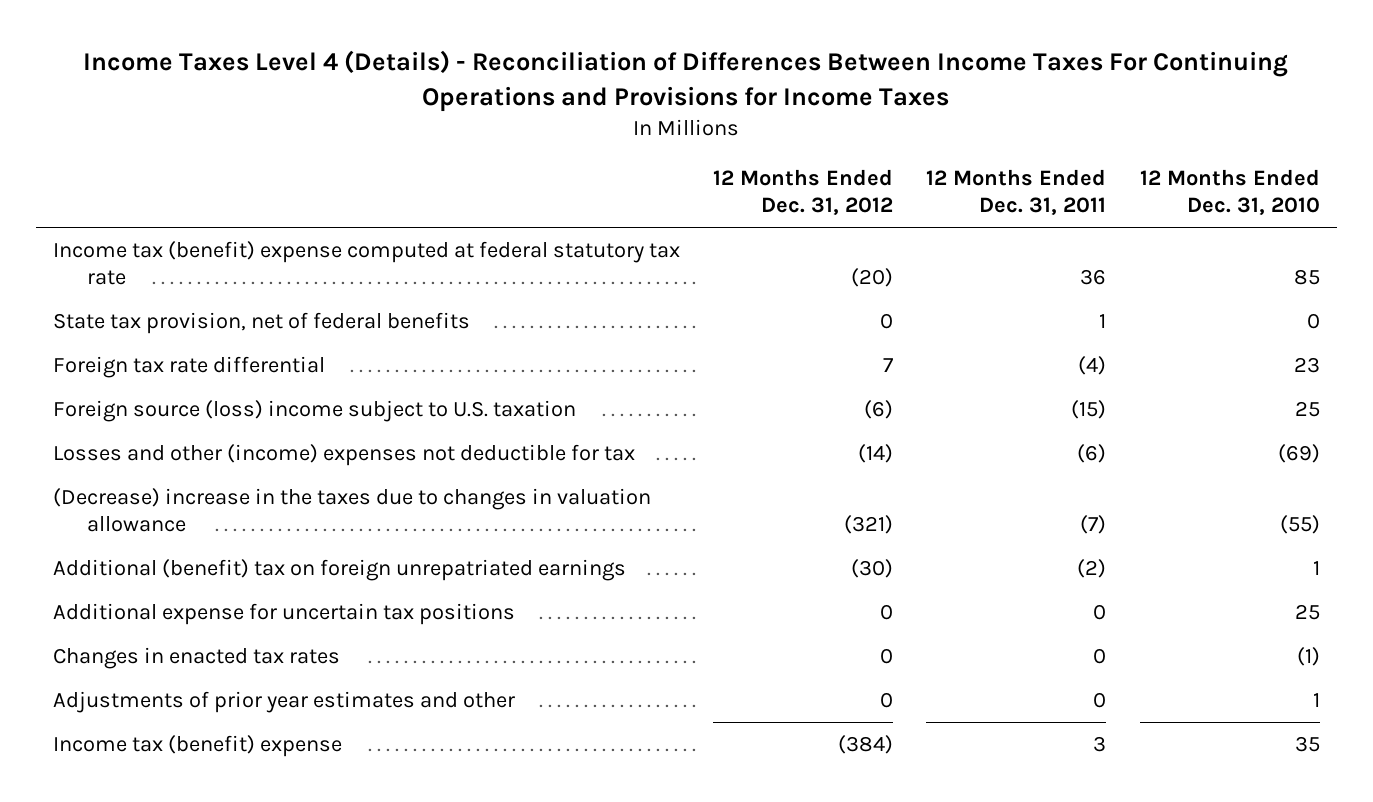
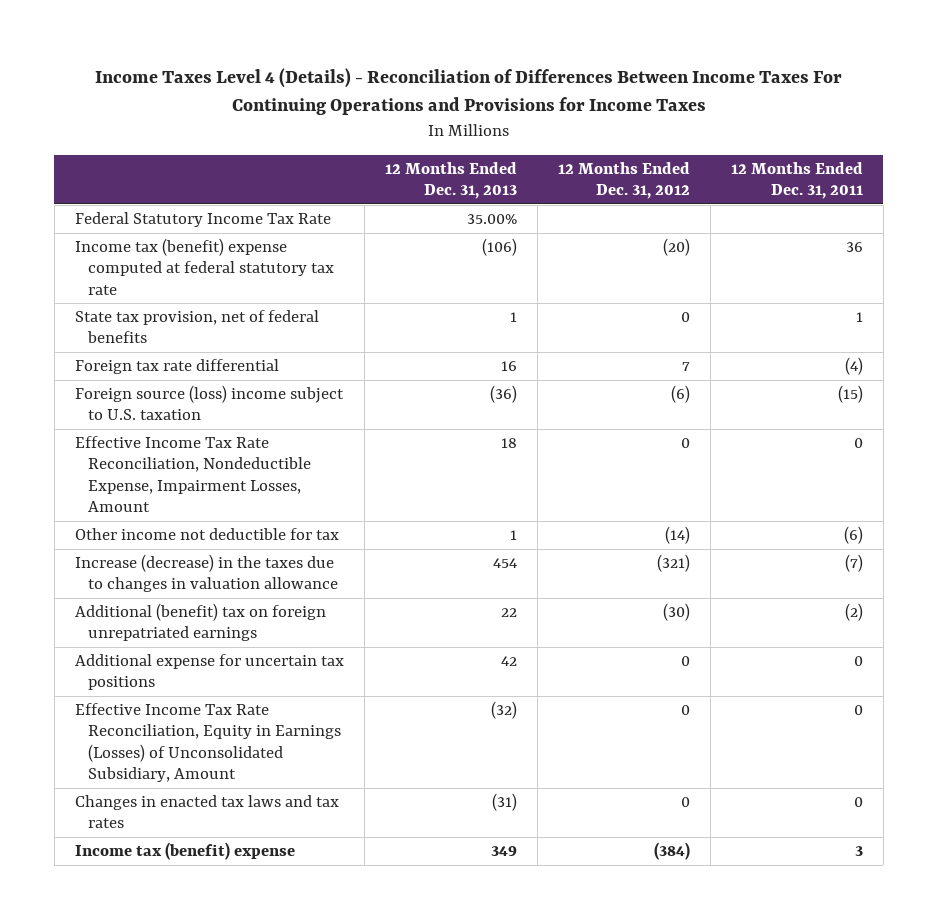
[1139,169,1320,216] 12 Months Ended Dec. 31, 2010 -> none
none -> [384,161,517,200] 12 Months Ended Dec. 31, 2013
none -> [74,212,331,228] Federal Statutory Income Tax Rate
none -> [74,436,312,513] Effective Income Tax Rate Reconciliation, Nondeductible Expense, Impairment Losses, Amount
[52,443,635,466] Losses and other (income) expenses not deductible for tax -> [74,528,339,541] Other income not deductible for tax
[52,487,651,532] (Decrease) increase in the taxes due to changes in valuation allowance -> [74,554,339,593] Increase (decrease) in the taxes due to changes in valuation allowance
[52,690,515,713] Adjustments of prior year estimates and other -> none
none -> [74,703,342,783] Effective Income Tax Rate Reconciliation, Equity in Earnings (Losses) of Unconsolidated Subsidiary, Amount
[52,646,340,669] Changes in enacted tax rates -> [74,795,339,829] Changes in enacted tax laws and tax rates

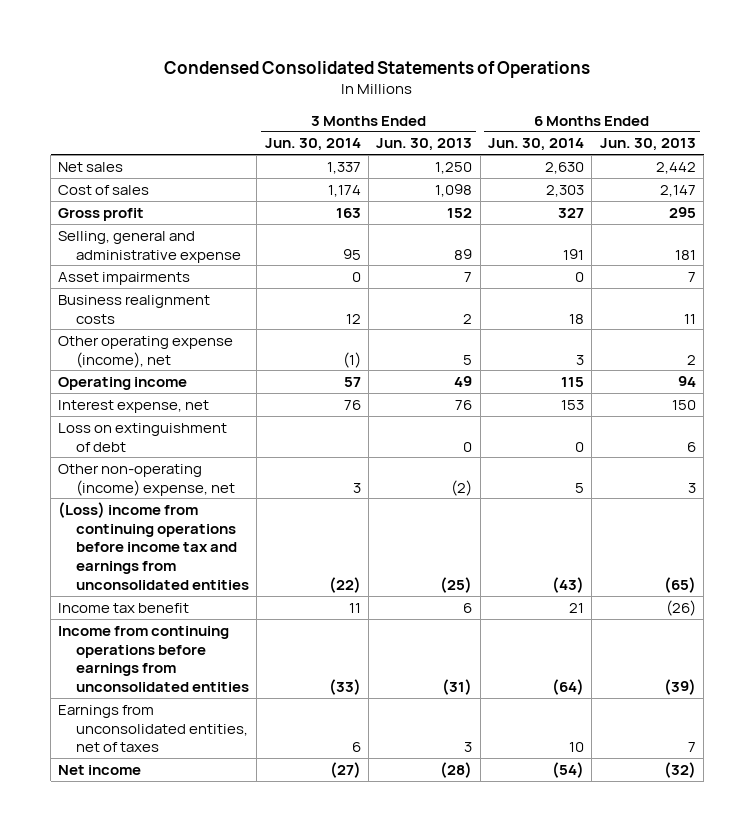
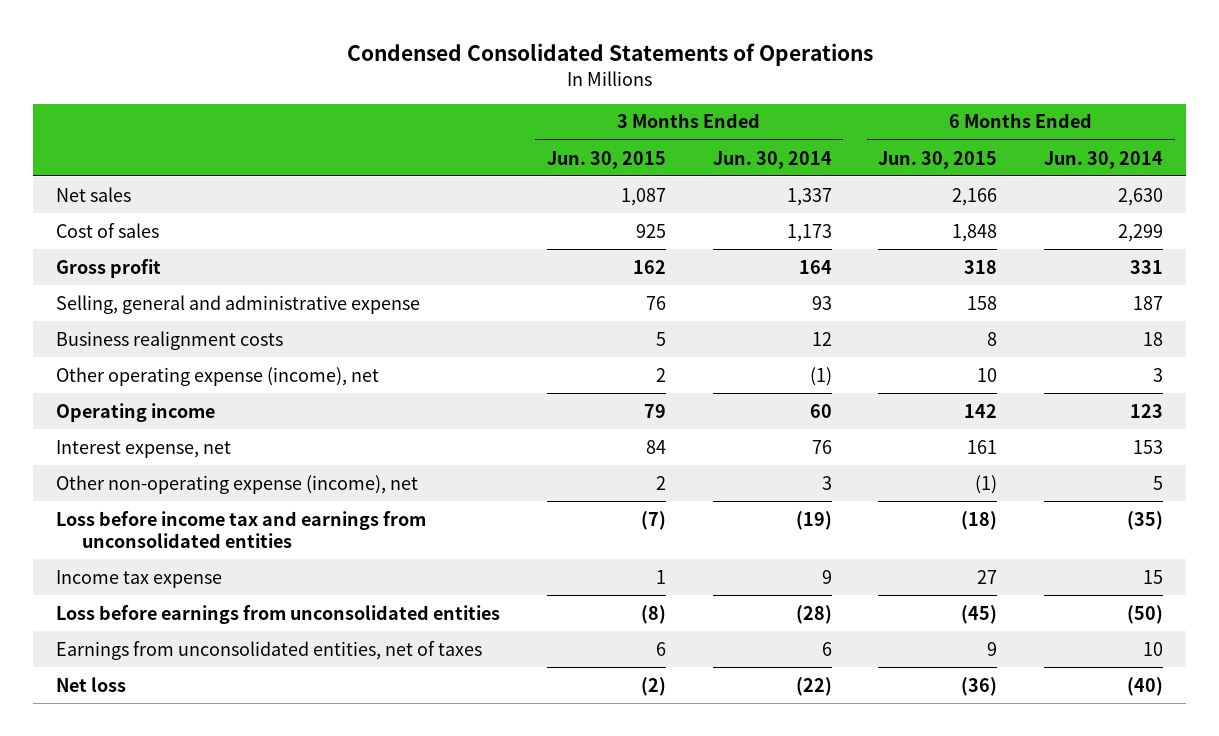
[376,138,473,152] Jun. 30, 2013 -> none
[599,138,696,152] Jun. 30, 2013 -> none
none -> [546,150,666,169] Jun. 30, 2015
none -> [878,150,998,169] Jun. 30, 2015
[58,271,191,285] Asset impairments -> none
[327,184,361,197] 1,174 -> [786,223,832,242] 1,173
[546,184,585,197] 2,303 -> [1118,223,1164,242] 2,299
[335,207,361,218] 163 -> [798,259,832,274] 164
[558,207,585,218] 327 -> [1130,259,1164,274] 331
[342,248,361,260] 95 -> [811,295,832,310] 93
[563,248,585,260] 191 -> [1133,295,1164,310] 187
[343,376,361,387] 57 -> [809,403,832,418] 60
[561,376,585,387] 115 -> [1130,403,1164,418] 123
[58,422,228,452] Loss on extinguishment of debt -> none
[58,463,236,496] Other non-operating (income) expense, net -> [56,474,419,494] Other non-operating expense (income), net
[58,501,250,590] (Loss) income from continuing operations before income tax and earnings from unconsolidated entities -> [56,510,427,548] Loss before income tax and earnings from unconsolidated entities
[328,576,361,593] (22) -> [795,510,832,530] (19)
[552,576,585,593] (43) -> [1127,510,1164,530] (35)
[58,602,190,613] Income tax benefit -> [56,569,223,588] Income tax expense
[348,602,361,613] 11 -> [821,569,832,584] 9
[569,602,585,613] 21 -> [1143,569,1164,584] 15
[58,625,250,693] Income from continuing operations before earnings from unconsolidated entities -> [56,604,501,624] Loss before earnings from unconsolidated entities
[328,679,361,696] (33) -> [795,604,832,624] (28)
[552,679,585,696] (64) -> [1127,604,1164,624] (50)
[58,764,142,775] Net income -> [56,676,127,692] Net loss
[329,761,361,778] (27) -> [795,676,832,696] (22)
[552,761,585,778] (54) -> [1127,676,1164,696] (40)

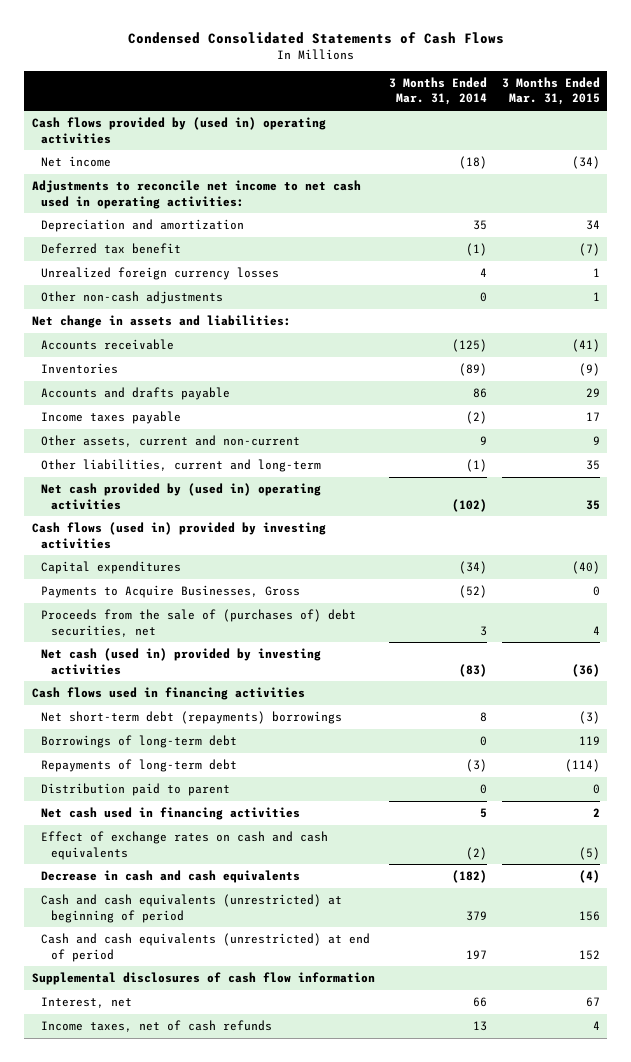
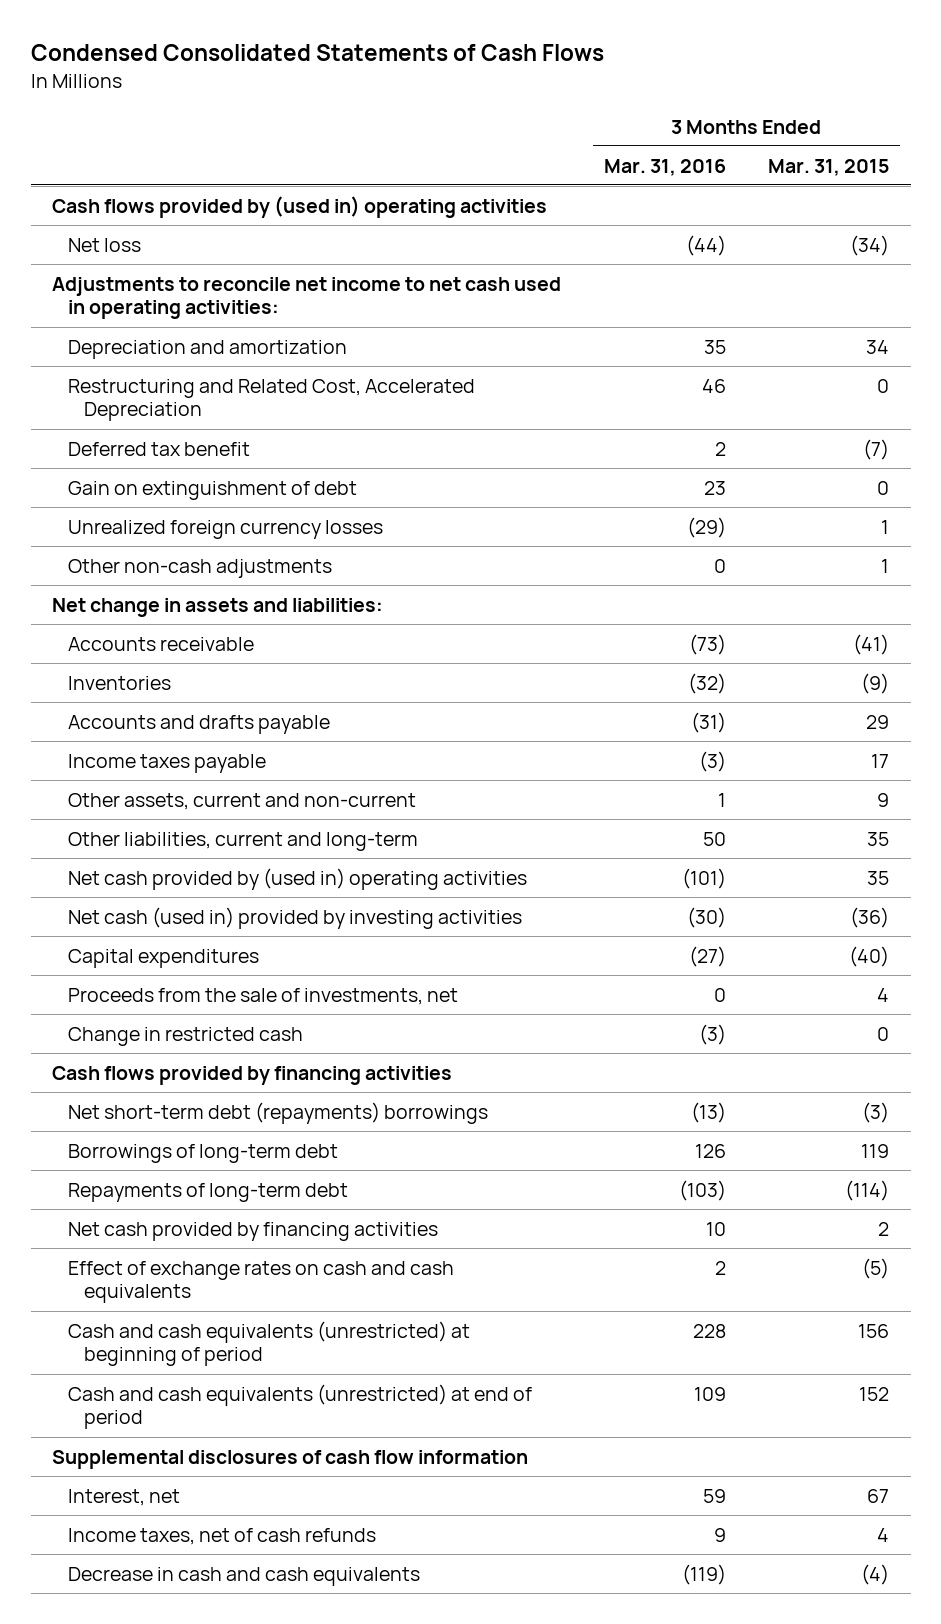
[389,77,488,106] 3 Months Ended Mar. 31, 2014 -> none
none -> [603,158,726,176] Mar. 31, 2016
[41,156,112,168] Net income -> [68,237,142,252] Net loss
none -> [68,378,476,422] Restructuring and Related Cost, Accelerated Depreciation
none -> [68,480,358,500] Gain on extinguishment of debt
[31,522,326,549] Cash flows (used in) provided by investing activities -> none
[41,585,301,599] Payments to Acquire Businesses, Gross -> none
[41,609,357,637] Proceeds from the sale of (purchases of) debt securities, net -> none
[41,561,182,575] Capital expenditures -> [68,948,260,968] Capital expenditures
none -> [68,987,459,1005] Proceeds from the sale of investments, net
none -> [68,1026,304,1046] Change in restricted cash
[31,687,305,701] Cash flows used in financing activities -> [52,1065,453,1085] Cash flows provided by financing activities
[41,783,231,797] Distribution paid to parent -> none
[41,807,301,821] Net cash used in financing activities -> [68,1221,439,1241] Net cash provided by financing activities
[41,870,301,884] Decrease in cash and cash equivalents -> [68,1566,421,1586] Decrease in cash and cash equivalents

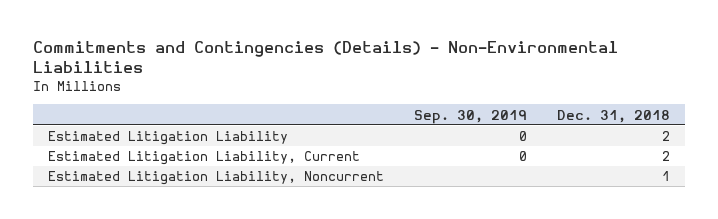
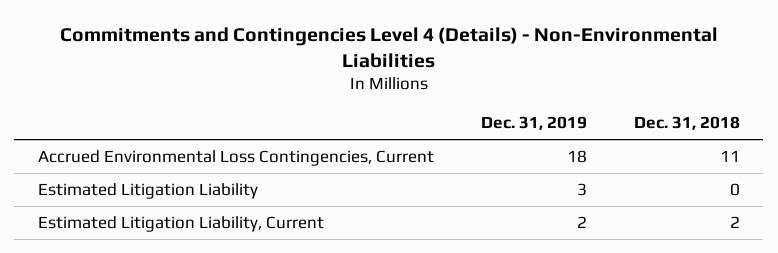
[32,40,618,74] Commitments and Contingencies (Details) - Non-Environmental Liabilities -> [59,26,718,68] Commitments and Contingencies Level 4 (Details) - Non-Environmental Liabilities
[413,109,527,124] Sep. 30, 2019 -> none
none -> [480,116,587,131] Dec. 31, 2019
none -> [37,150,434,167] Accrued Environmental Loss Contingencies, Current
[662,131,671,142] 2 -> [729,183,740,197] 0
[47,171,384,186] Estimated Litigation Liability, Noncurrent -> none

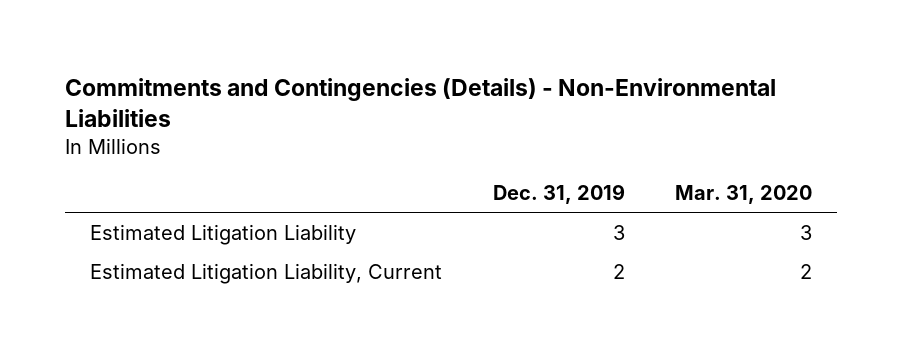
[59,26,718,68] Commitments and Contingencies Level 4 (Details) - Non-Environmental Liabilities -> [65,78,777,127] Commitments and Contingencies (Details) - Non-Environmental Liabilities
[633,116,740,131] Dec. 31, 2018 -> none
none -> [674,185,812,205] Mar. 31, 2020
[37,150,434,167] Accrued Environmental Loss Contingencies, Current -> none

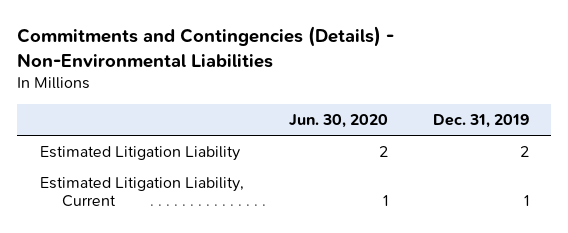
[674,185,812,205] Mar. 31, 2020 -> none
none -> [288,114,388,129] Jun. 30, 2020
[612,224,625,240] 3 -> [519,145,529,157] 2
[612,263,625,279] 2 -> [523,195,529,207] 1

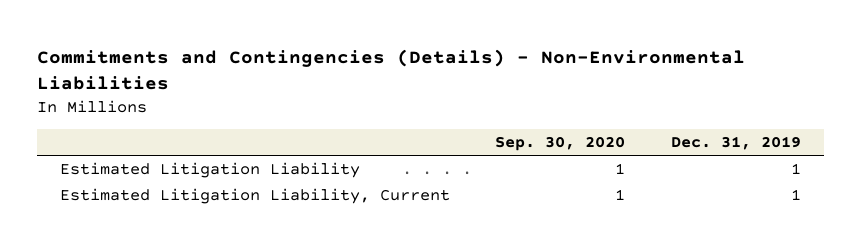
[288,114,388,129] Jun. 30, 2020 -> none
none -> [495,135,626,151] Sep. 30, 2020
[519,145,529,157] 2 -> [790,163,801,175] 1

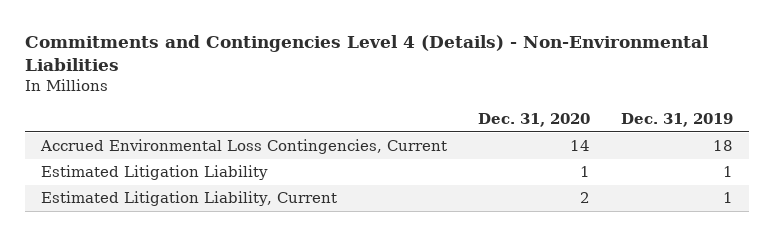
[36,48,745,91] Commitments and Contingencies (Details) - Non-Environmental Liabilities -> [25,35,710,72] Commitments and Contingencies Level 4 (Details) - Non-Environmental Liabilities
[495,135,626,151] Sep. 30, 2020 -> none
none -> [478,113,591,128] Dec. 31, 2020
none -> [40,139,448,155] Accrued Environmental Loss Contingencies, Current

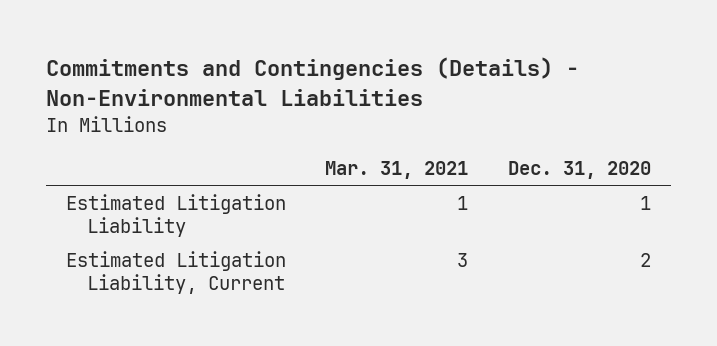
[25,35,710,72] Commitments and Contingencies Level 4 (Details) - Non-Environmental Liabilities -> [46,57,580,106] Commitments and Contingencies (Details) - Non-Environmental Liabilities
[621,113,734,128] Dec. 31, 2019 -> none
none -> [325,161,469,180] Mar. 31, 2021
[40,139,448,155] Accrued Environmental Loss Contingencies, Current -> none

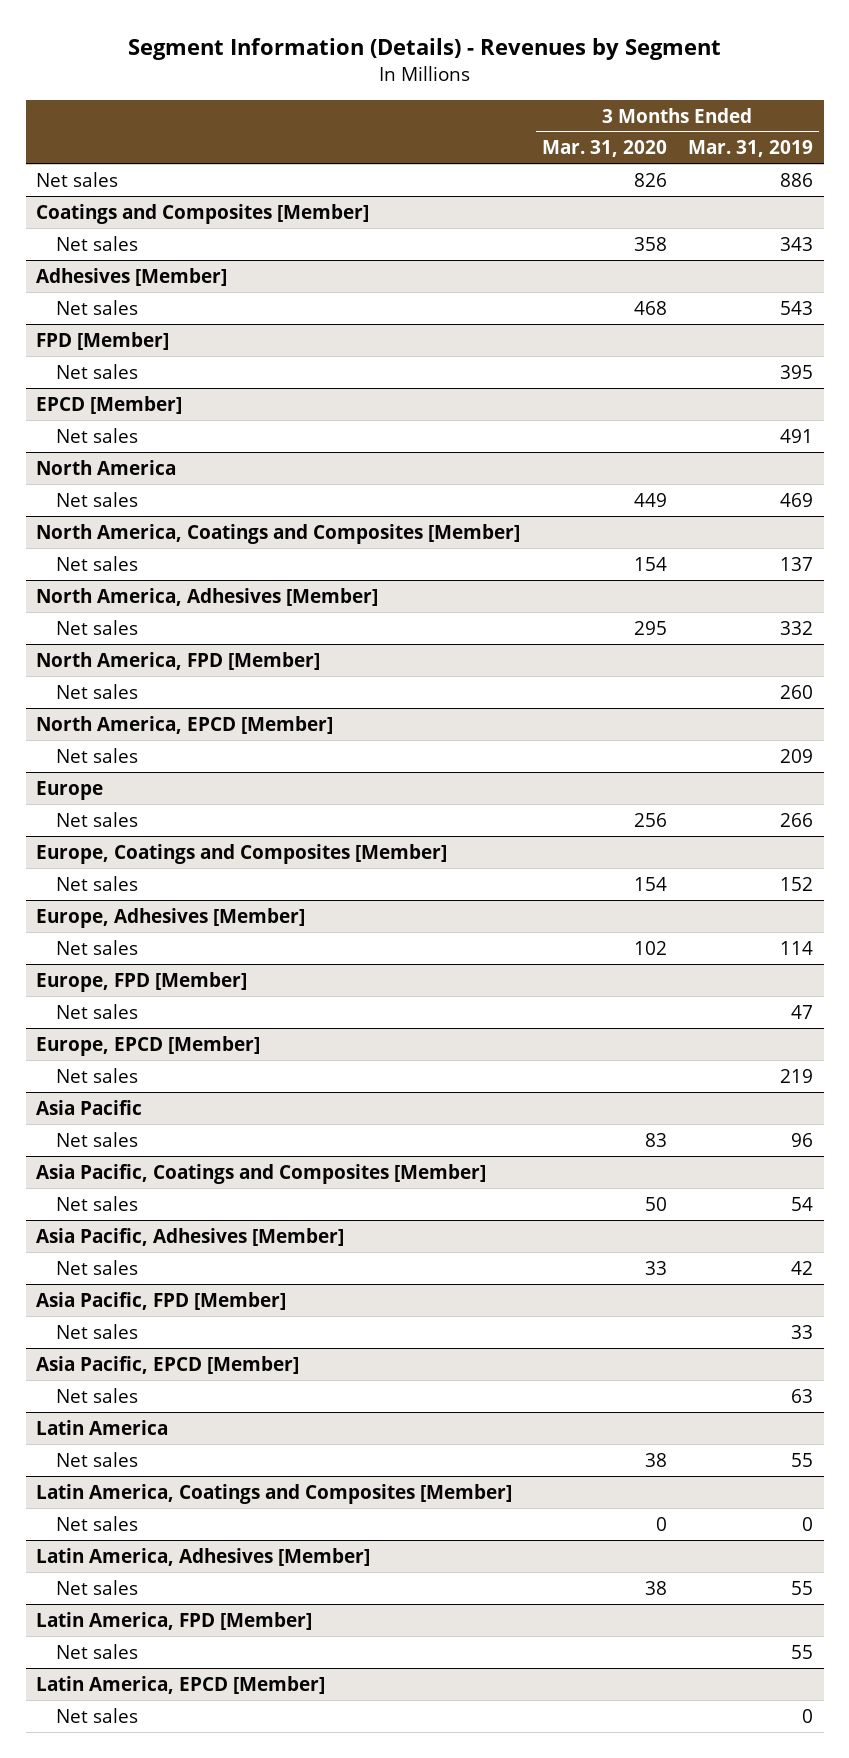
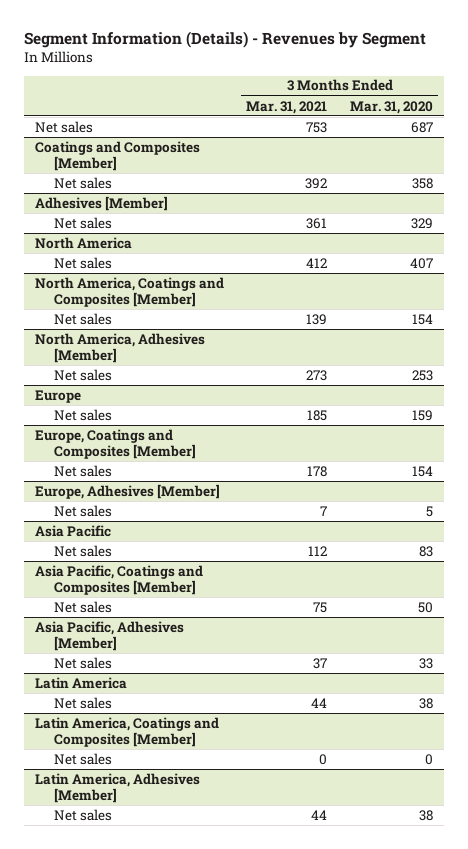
[688,140,814,158] Mar. 31, 2019 -> none
none -> [246,100,328,114] Mar. 31, 2021
[633,172,667,187] 826 -> [410,121,433,133] 687
[36,331,170,350] FPD [Member] -> none
[55,363,138,379] Net sales -> none
[36,395,183,414] EPCD [Member] -> none
[55,427,138,443] Net sales -> none
[633,300,667,315] 468 -> [410,217,433,229] 329
[633,492,667,507] 449 -> [409,257,433,269] 407
[36,651,321,670] North America, FPD [Member] -> none
[55,683,138,699] Net sales -> none
[36,715,334,734] North America, EPCD [Member] -> none
[55,747,138,763] Net sales -> none
[633,620,667,635] 295 -> [411,369,433,381] 253
[633,812,667,827] 256 -> [411,409,433,421] 159
[36,971,248,992] Europe, FPD [Member] -> none
[55,1003,138,1019] Net sales -> none
[36,1035,261,1056] Europe, EPCD [Member] -> none
[55,1067,138,1083] Net sales -> none
[633,940,667,955] 102 -> [425,505,433,517] 5
[36,1291,287,1310] Asia Pacific, FPD [Member] -> none
[55,1323,138,1339] Net sales -> none
[36,1355,300,1374] Asia Pacific, EPCD [Member] -> none
[55,1387,138,1403] Net sales -> none
[36,1611,313,1630] Latin America, FPD [Member] -> none
[55,1643,138,1659] Net sales -> none
[36,1675,326,1694] Latin America, EPCD [Member] -> none
[55,1707,138,1723] Net sales -> none

